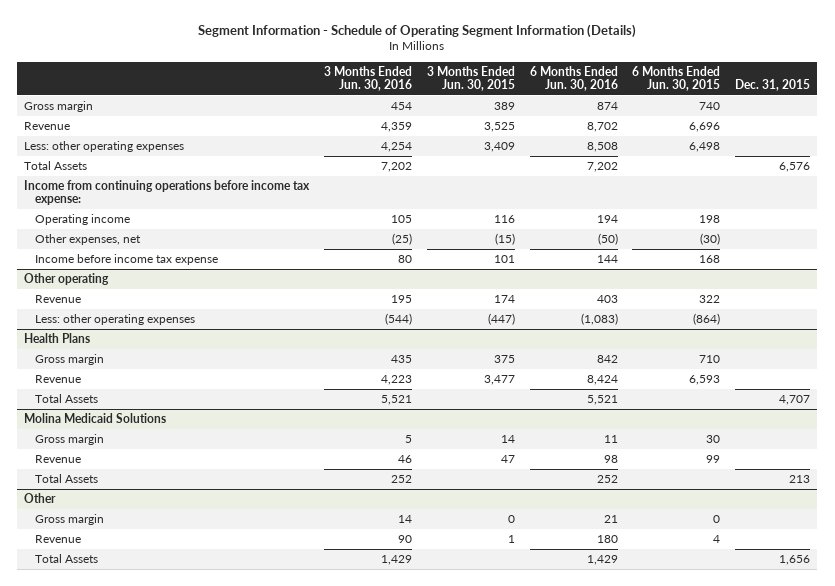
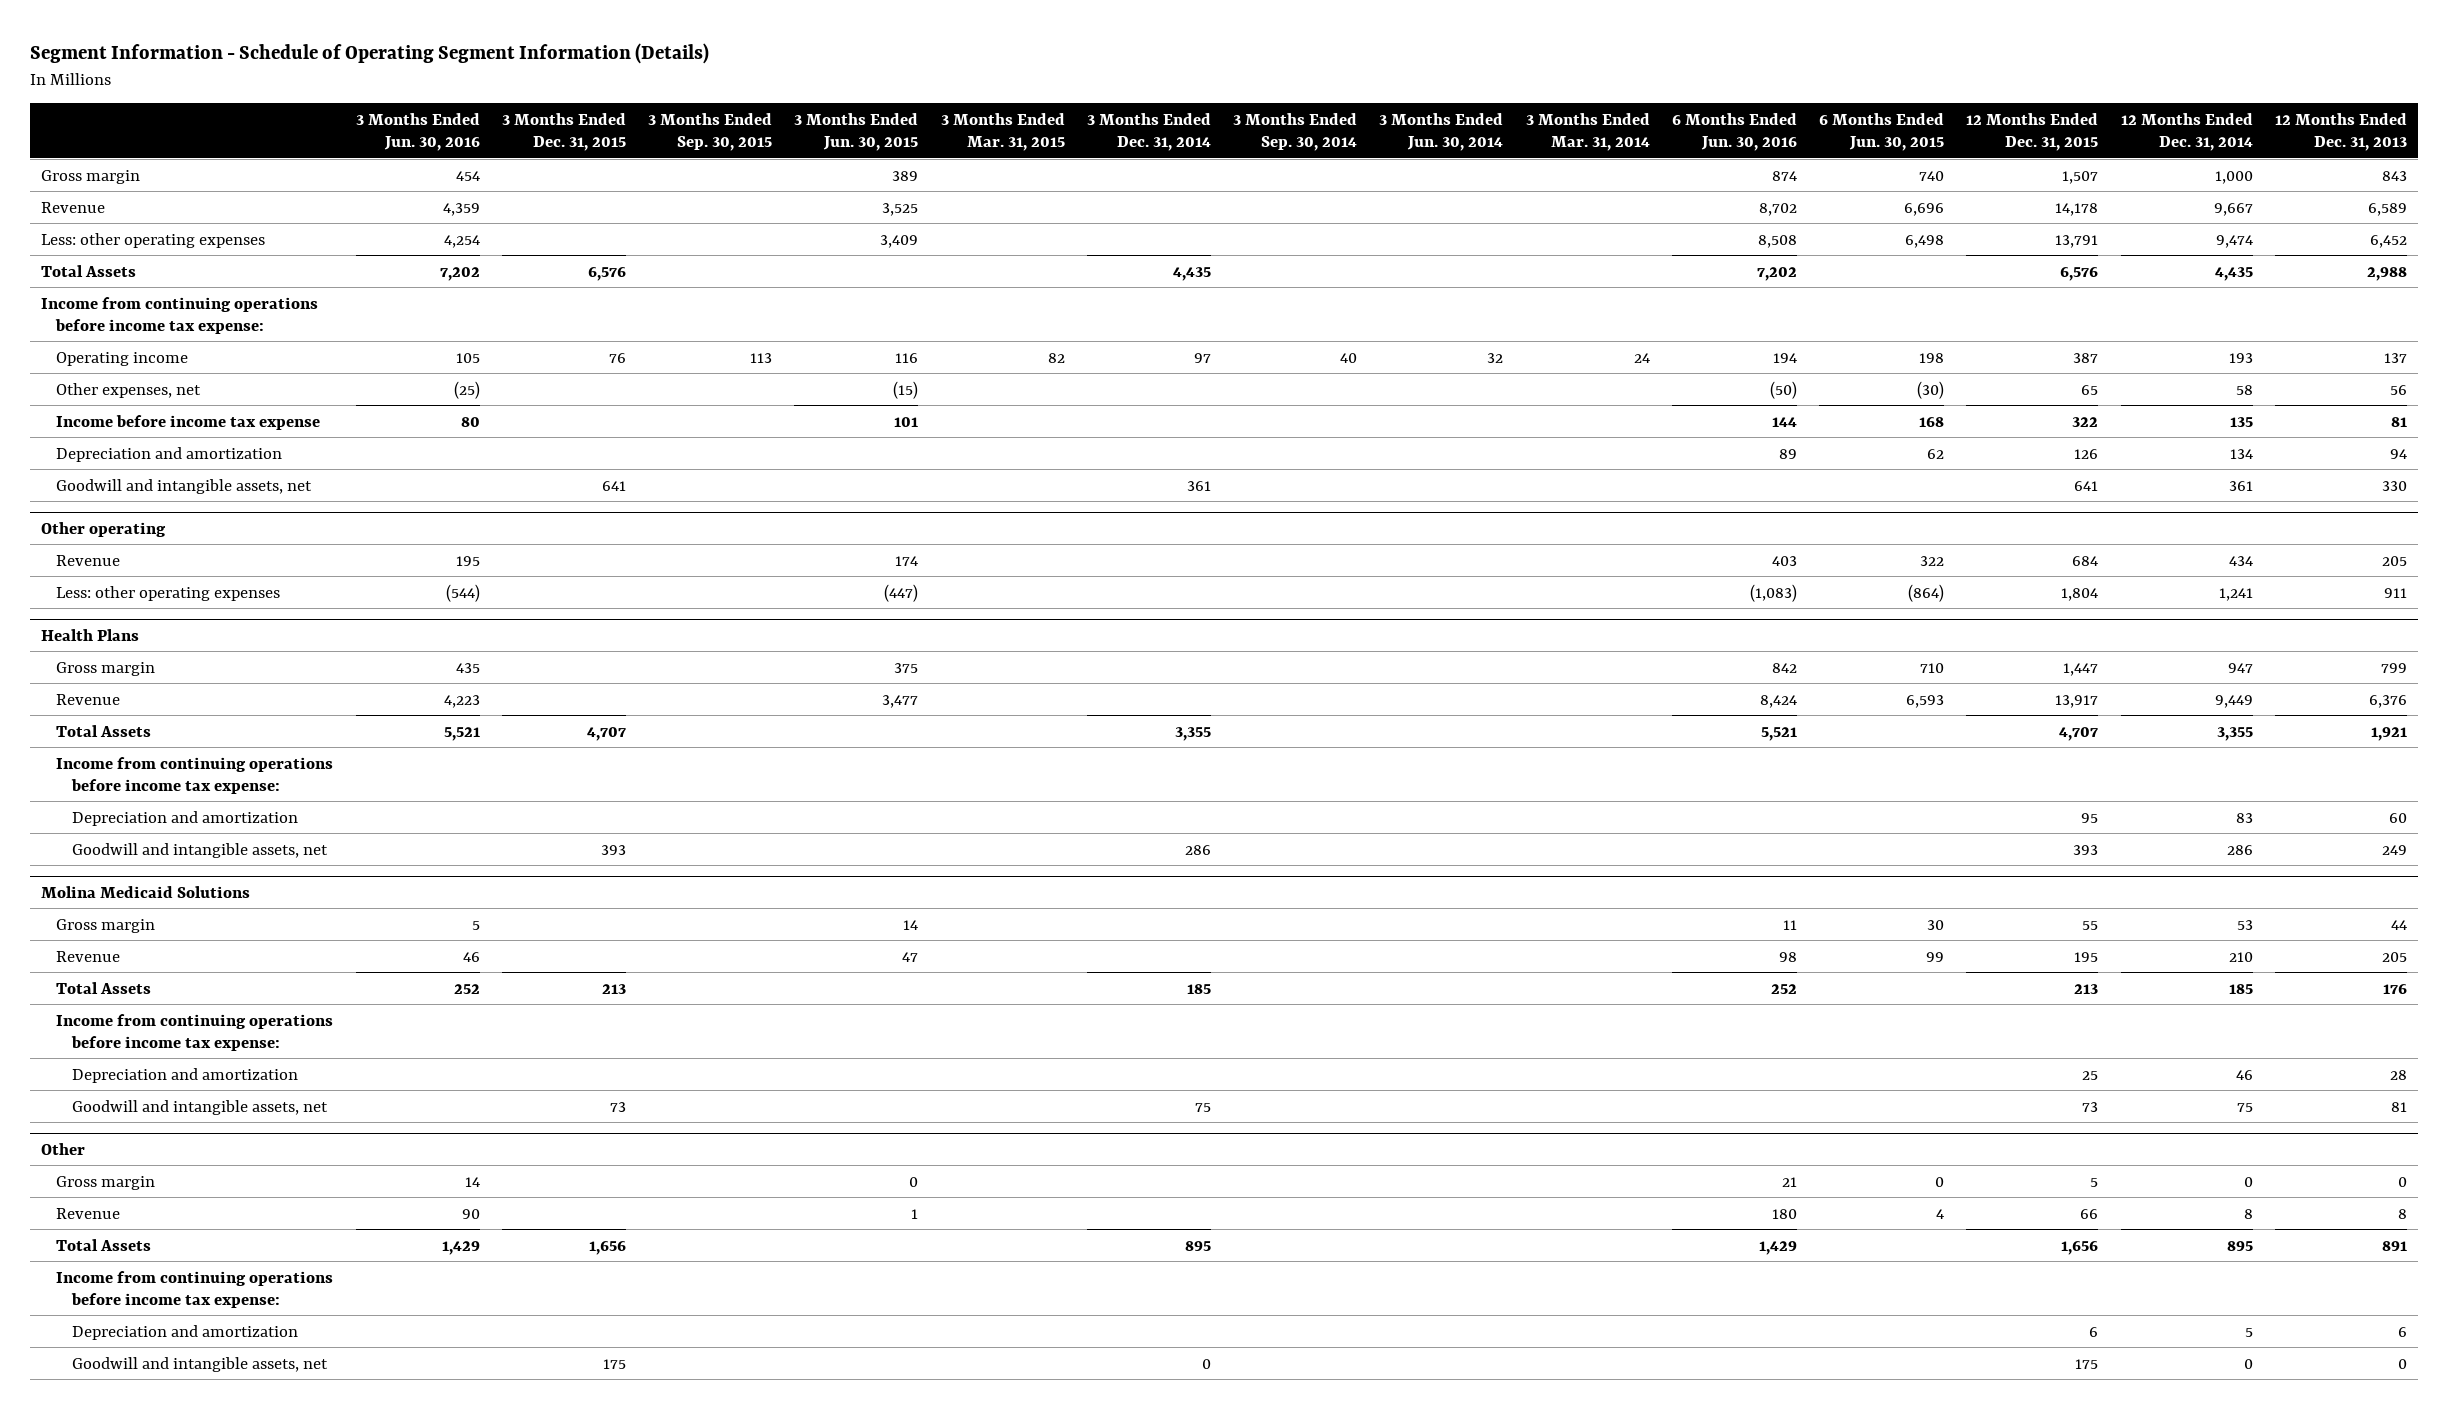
[735,79,811,92] Dec. 31, 2015 -> none
none -> [501,113,626,152] 3 Months Ended Dec. 31, 2015
none -> [648,113,773,152] 3 Months Ended Sep. 30, 2015
none -> [940,113,1065,152] 3 Months Ended Mar. 31, 2015
none -> [1086,113,1211,152] 3 Months Ended Dec. 31, 2014
none -> [1233,113,1358,152] 3 Months Ended Sep. 30, 2014
none -> [1379,113,1504,152] 3 Months Ended Jun. 30, 2014
none -> [1525,113,1650,152] 3 Months Ended Mar. 31, 2014
none -> [1966,113,2099,152] 12 Months Ended Dec. 31, 2015
none -> [2120,113,2253,152] 12 Months Ended Dec. 31, 2014
none -> [2274,113,2407,152] 12 Months Ended Dec. 31, 2013
none -> [56,446,283,462] Depreciation and amortization
none -> [56,478,313,494] Goodwill and intangible assets, net
none -> [56,756,334,794] Income from continuing operations before income tax expense:
none -> [72,810,299,826] Depreciation and amortization
none -> [72,842,329,858] Goodwill and intangible assets, net
none -> [56,1013,334,1051] Income from continuing operations before income tax expense:
none -> [72,1067,299,1083] Depreciation and amortization
none -> [72,1099,329,1115] Goodwill and intangible assets, net
none -> [56,1270,334,1308] Income from continuing operations before income tax expense:
none -> [72,1324,299,1340] Depreciation and amortization
none -> [72,1356,329,1372] Goodwill and intangible assets, net

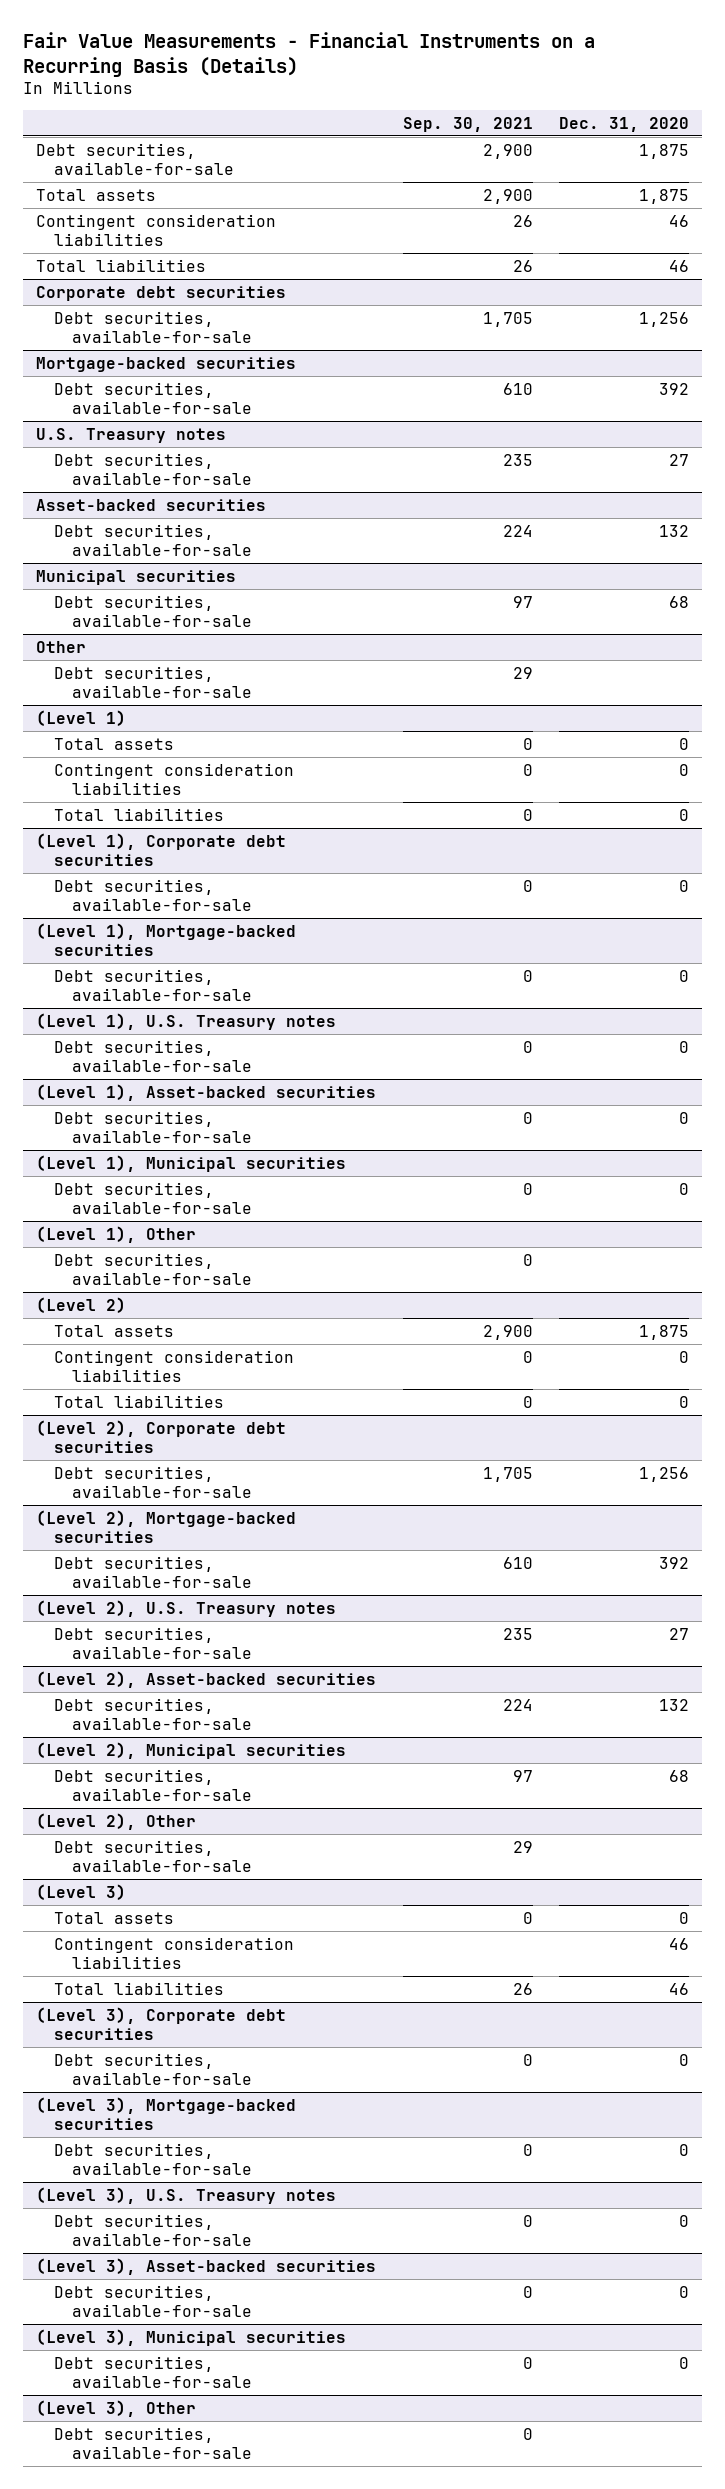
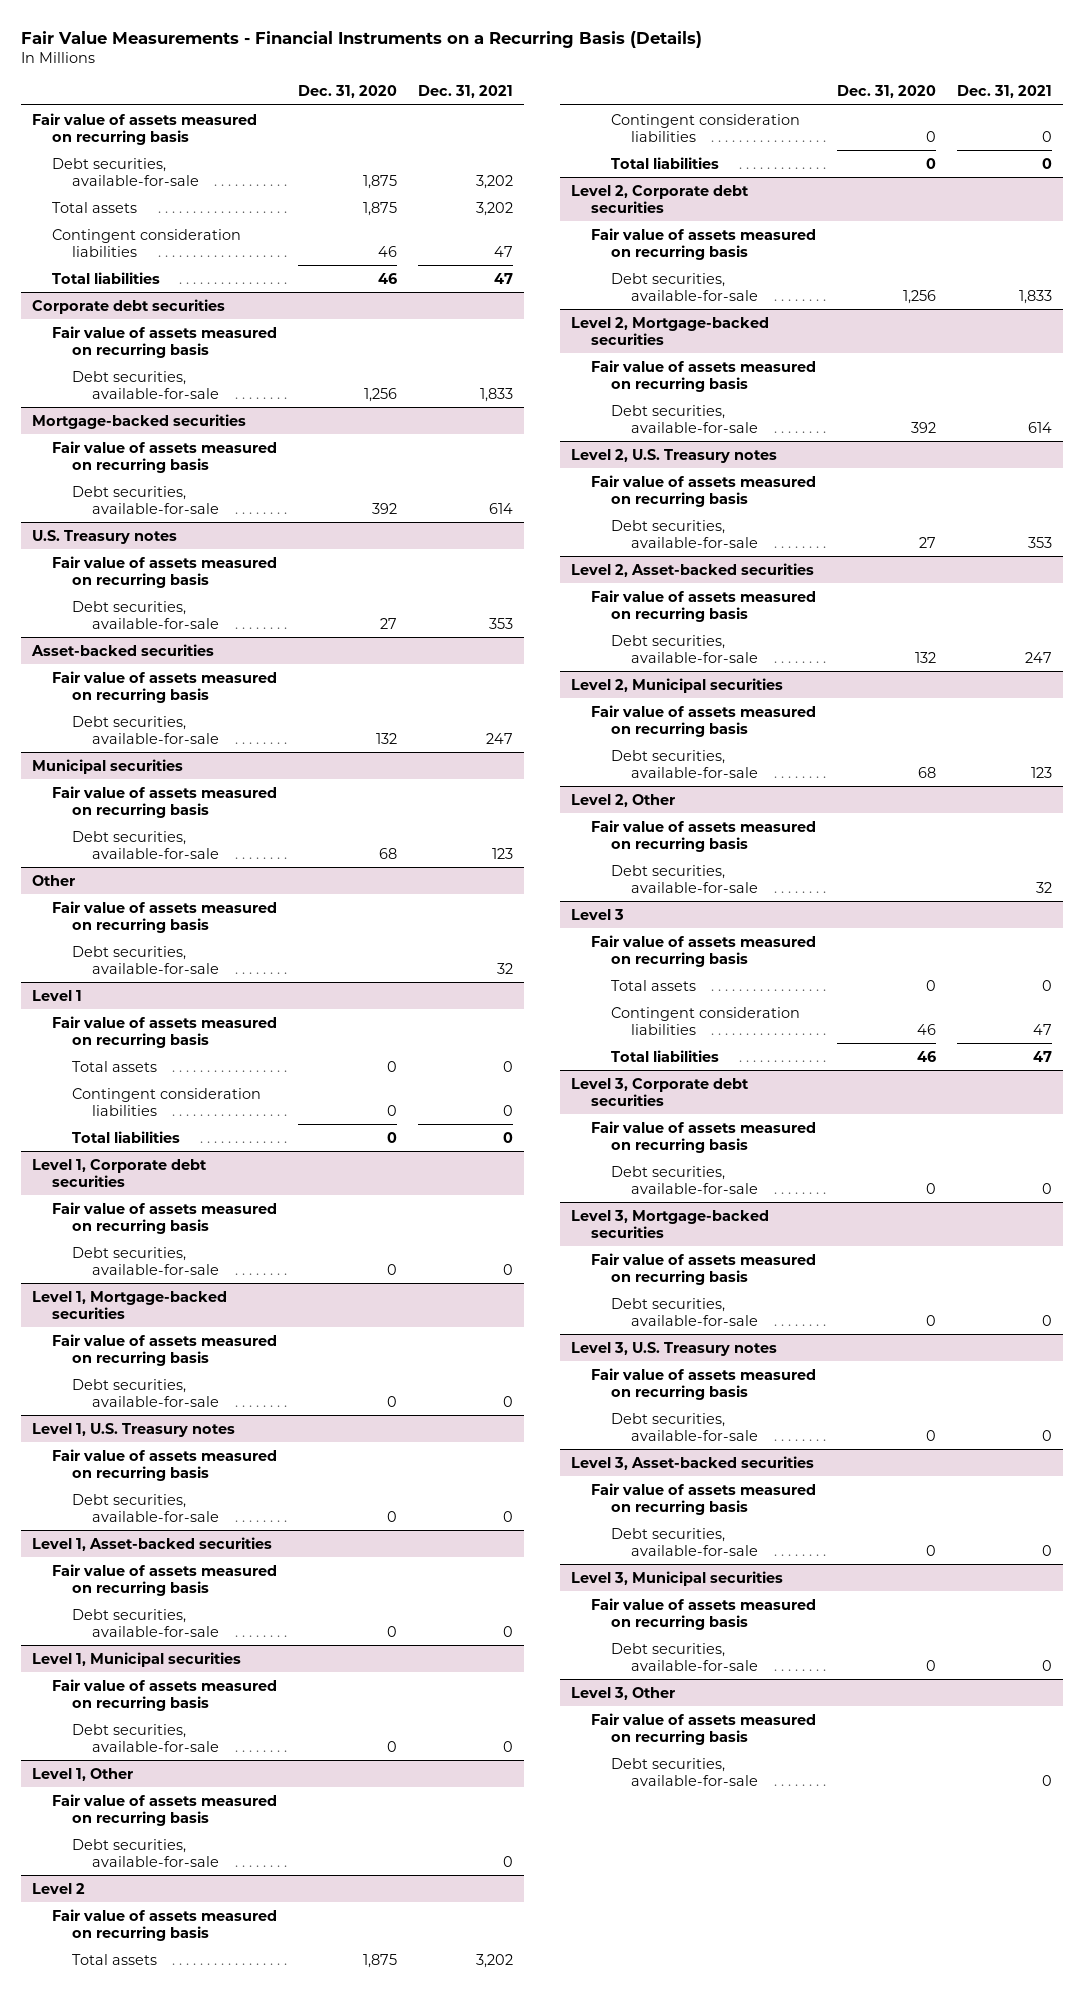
[402,116,533,132] Sep. 30, 2021 -> none
none -> [418,85,514,99] Dec. 31, 2021
none -> [31,112,257,145] Fair value of assets measured on recurring basis
none -> [51,325,277,358] Fair value of assets measured on recurring basis
none -> [51,440,277,473] Fair value of assets measured on recurring basis
none -> [51,555,277,588] Fair value of assets measured on recurring basis
none -> [51,670,277,703] Fair value of assets measured on recurring basis
none -> [51,785,277,818] Fair value of assets measured on recurring basis
none -> [51,900,277,933] Fair value of assets measured on recurring basis
[36,709,127,726] (Level 1) -> [31,989,82,1001] Level 1
none -> [51,1015,277,1048] Fair value of assets measured on recurring basis
[36,832,287,866] (Level 1), Corporate debt securities -> [31,1158,207,1187] Level 1, Corporate debt securities
none -> [51,1201,277,1234] Fair value of assets measured on recurring basis
[36,922,297,956] (Level 1), Mortgage-backed securities -> [31,1290,227,1319] Level 1, Mortgage-backed securities
none -> [51,1333,277,1366] Fair value of assets measured on recurring basis
[36,1012,337,1030] (Level 1), U.S. Treasury notes -> [31,1422,235,1437] Level 1, U.S. Treasury notes
none -> [51,1448,277,1481] Fair value of assets measured on recurring basis
[36,1083,377,1101] (Level 1), Asset-backed securities -> [31,1536,272,1551] Level 1, Asset-backed securities
none -> [51,1563,277,1596] Fair value of assets measured on recurring basis
[36,1154,347,1172] (Level 1), Municipal securities -> [31,1651,241,1667] Level 1, Municipal securities
none -> [51,1678,277,1711] Fair value of assets measured on recurring basis
[36,1225,197,1243] (Level 1), Other -> [31,1767,133,1781] Level 1, Other
none -> [51,1793,277,1826] Fair value of assets measured on recurring basis
[36,1296,127,1313] (Level 2) -> [31,1882,85,1894] Level 2
none -> [51,1908,277,1941] Fair value of assets measured on recurring basis
[36,1419,287,1453] (Level 2), Corporate debt securities -> [570,184,749,213] Level 2, Corporate debt securities
none -> [590,227,816,260] Fair value of assets measured on recurring basis
[36,1509,297,1543] (Level 2), Mortgage-backed securities -> [570,316,769,345] Level 2, Mortgage-backed securities
none -> [590,359,816,392] Fair value of assets measured on recurring basis
[36,1599,337,1617] (Level 2), U.S. Treasury notes -> [570,448,777,463] Level 2, U.S. Treasury notes
none -> [590,474,816,507] Fair value of assets measured on recurring basis
[36,1670,377,1688] (Level 2), Asset-backed securities -> [570,562,814,577] Level 2, Asset-backed securities
none -> [590,589,816,622] Fair value of assets measured on recurring basis
[36,1741,347,1759] (Level 2), Municipal securities -> [570,677,783,693] Level 2, Municipal securities
none -> [590,704,816,737] Fair value of assets measured on recurring basis
[36,1812,197,1830] (Level 2), Other -> [570,793,675,807] Level 2, Other
none -> [590,819,816,852] Fair value of assets measured on recurring basis
[36,1883,127,1900] (Level 3) -> [570,908,624,920] Level 3
none -> [590,934,816,967] Fair value of assets measured on recurring basis
[36,2006,287,2040] (Level 3), Corporate debt securities -> [570,1077,749,1106] Level 3, Corporate debt securities
none -> [590,1120,816,1153] Fair value of assets measured on recurring basis
[36,2096,297,2130] (Level 3), Mortgage-backed securities -> [570,1209,769,1238] Level 3, Mortgage-backed securities
none -> [590,1252,816,1285] Fair value of assets measured on recurring basis
[36,2186,337,2204] (Level 3), U.S. Treasury notes -> [570,1341,777,1356] Level 3, U.S. Treasury notes
none -> [590,1367,816,1400] Fair value of assets measured on recurring basis
[36,2257,377,2275] (Level 3), Asset-backed securities -> [570,1455,814,1470] Level 3, Asset-backed securities
none -> [590,1482,816,1515] Fair value of assets measured on recurring basis
[36,2328,347,2346] (Level 3), Municipal securities -> [570,1570,783,1586] Level 3, Municipal securities
none -> [590,1597,816,1630] Fair value of assets measured on recurring basis
[36,2399,197,2417] (Level 3), Other -> [570,1686,675,1700] Level 3, Other
none -> [590,1712,816,1745] Fair value of assets measured on recurring basis

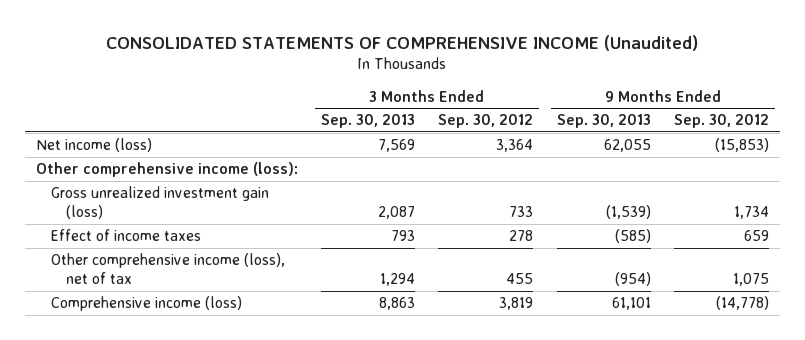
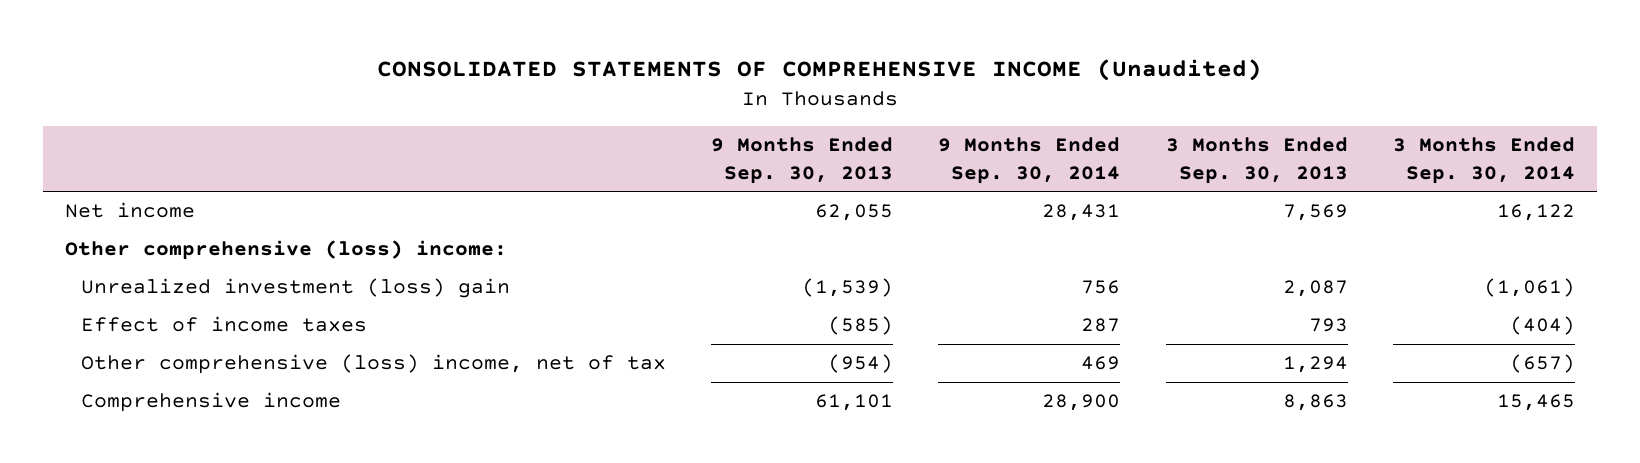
[438,114,534,129] Sep. 30, 2012 -> none
[673,114,769,129] Sep. 30, 2012 -> none
none -> [938,136,1121,184] 9 Months Ended Sep. 30, 2014
none -> [1392,136,1575,184] 3 Months Ended Sep. 30, 2014
[36,138,153,153] Net income (loss) -> [65,202,196,219] Net income
[36,162,299,178] Other comprehensive income (loss): -> [65,240,508,261] Other comprehensive (loss) income:
[50,186,269,220] Gross unrealized investment gain (loss) -> [81,278,511,299] Unrealized investment (loss) gain
[50,253,285,285] Other comprehensive income (loss), net of tax -> [81,354,667,375] Other comprehensive (loss) income, net of tax
[50,296,242,312] Comprehensive income (loss) -> [81,392,342,413] Comprehensive income

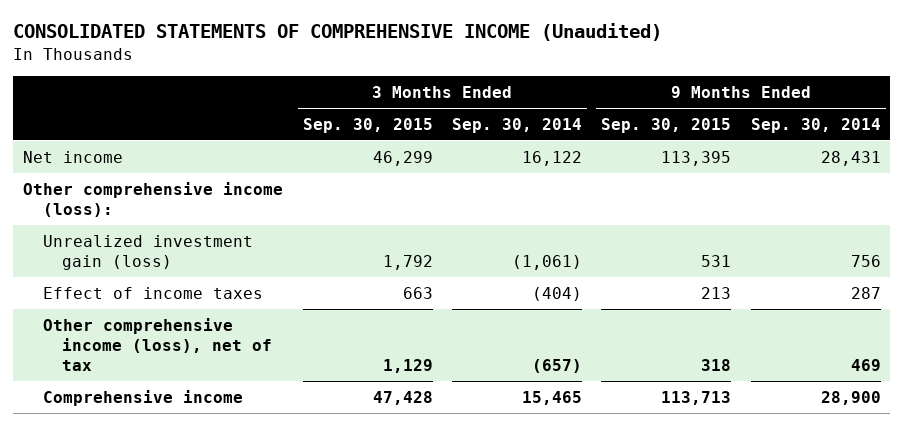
[711,136,894,184] 9 Months Ended Sep. 30, 2013 -> none
[1165,136,1348,184] 3 Months Ended Sep. 30, 2013 -> none
none -> [302,117,433,133] Sep. 30, 2015
none -> [601,117,732,133] Sep. 30, 2015
[65,240,508,261] Other comprehensive (loss) income: -> [23,181,284,217] Other comprehensive income (loss):
[81,278,511,299] Unrealized investment (loss) gain -> [42,234,253,270] Unrealized investment gain (loss)
[81,354,667,375] Other comprehensive (loss) income, net of tax -> [42,317,273,371] Other comprehensive income (loss), net of tax

